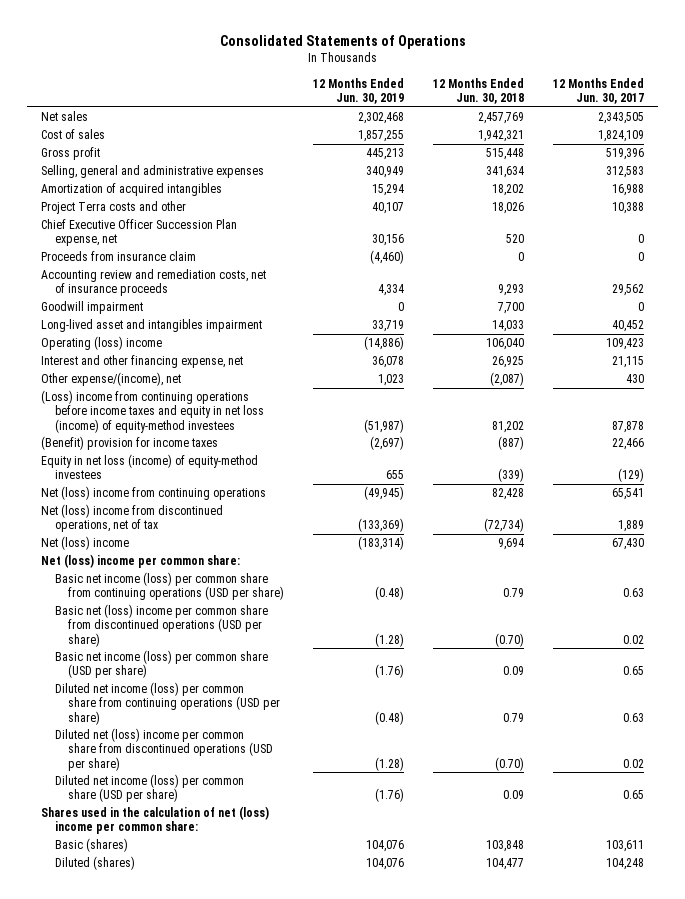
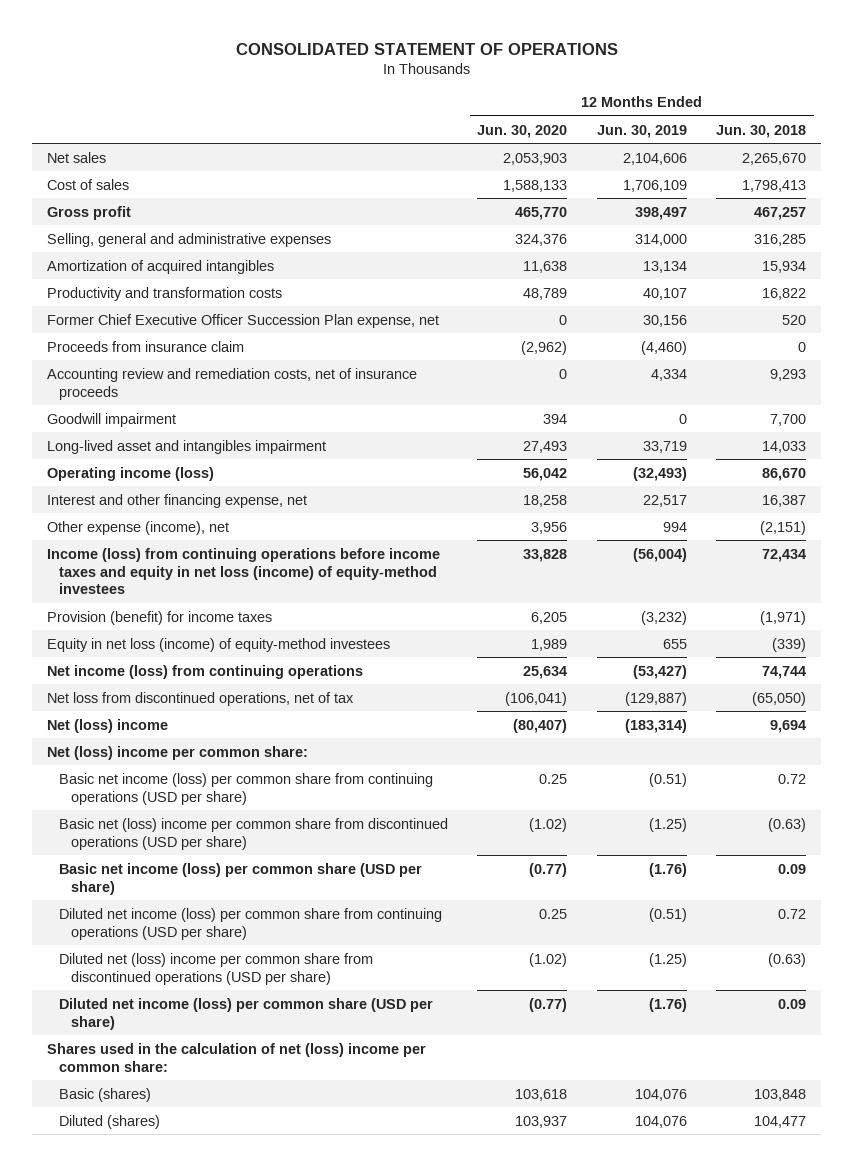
[219,34,466,49] Consolidated Statements of Operations -> [235,42,618,55] CONSOLIDATED STATEMENT OF OPERATIONS
[552,77,644,105] 12 Months Ended Jun. 30, 2017 -> none
none -> [477,124,568,138] Jun. 30, 2020
[358,112,405,125] 2,302,468 -> [622,152,687,165] 2,104,606
[477,112,524,125] 2,457,769 -> [742,152,807,165] 2,265,670
[358,130,405,143] 1,857,255 -> [622,179,687,192] 1,706,109
[477,130,524,143] 1,942,321 -> [742,179,807,192] 1,798,413
[366,148,405,161] 445,213 -> [634,206,687,220] 398,497
[485,148,524,161] 515,448 -> [754,206,807,220] 467,257
[366,166,405,179] 340,949 -> [634,233,687,246] 314,000
[485,166,524,179] 341,634 -> [754,233,807,246] 316,285
[372,184,405,197] 15,294 -> [642,260,687,273] 13,134
[491,184,524,197] 18,202 -> [762,260,807,273] 15,934
[41,201,187,215] Project Terra costs and other -> [46,286,282,301] Productivity and transformation costs
[491,202,524,215] 18,026 -> [762,287,807,300] 16,822
[41,219,238,247] Chief Executive Officer Succession Plan expense, net -> [46,313,439,328] Former Chief Executive Officer Succession Plan expense, net
[41,336,163,351] Operating (loss) income -> [46,466,214,481] Operating income (loss)
[364,336,405,351] (14,886) -> [632,466,687,481] (32,493)
[485,338,524,351] 106,040 -> [762,467,807,481] 86,670
[372,356,405,369] 36,078 -> [642,494,687,507] 22,517
[491,356,524,369] 26,925 -> [762,494,807,507] 16,387
[41,372,182,387] Other expense/(income), net -> [46,520,229,535] Other expense (income), net
[378,374,405,387] 1,023 -> [662,521,687,532] 994
[489,372,524,387] (2,087) -> [760,520,807,535] (2,151)
[41,390,264,433] (Loss) income from continuing operations before income taxes and equity in net loss (income) of equity-method investees -> [46,547,440,595] Income (loss) from continuing operations before income taxes and equity in net loss (income) of equity-method investees
[364,418,405,433] (51,987) -> [632,547,687,562] (56,004)
[491,420,524,433] 81,202 -> [762,548,807,562] 72,434
[41,436,219,451] (Benefit) provision for income taxes -> [46,610,272,625] Provision (benefit) for income taxes
[370,436,405,451] (2,697) -> [640,610,687,625] (3,232)
[497,436,524,451] (887) -> [760,610,807,625] (1,971)
[41,486,267,501] Net (loss) income from continuing operations -> [46,664,363,679] Net income (loss) from continuing operations
[364,486,405,501] (49,945) -> [632,664,687,679] (53,427)
[491,488,524,501] 82,428 -> [762,665,807,679] 74,744
[41,504,224,533] Net (loss) income from discontinued operations, net of tax -> [46,691,354,706] Net loss from discontinued operations, net of tax
[358,518,405,533] (133,369) -> [624,691,687,706] (129,887)
[483,518,524,533] (72,734) -> [752,691,807,706] (65,050)
[375,586,405,601] (0.48) -> [648,772,687,787] (0.51)
[502,588,524,598] 0.79 -> [778,773,807,784] 0.72
[375,632,405,647] (1.28) -> [648,817,687,832] (1.25)
[494,632,524,647] (0.70) -> [768,817,807,832] (0.63)
[375,710,405,725] (0.48) -> [648,907,687,922] (0.51)
[502,712,524,722] 0.79 -> [778,908,807,919] 0.72
[375,756,405,771] (1.28) -> [648,952,687,967] (1.25)
[494,756,524,771] (0.70) -> [768,952,807,967] (0.63)

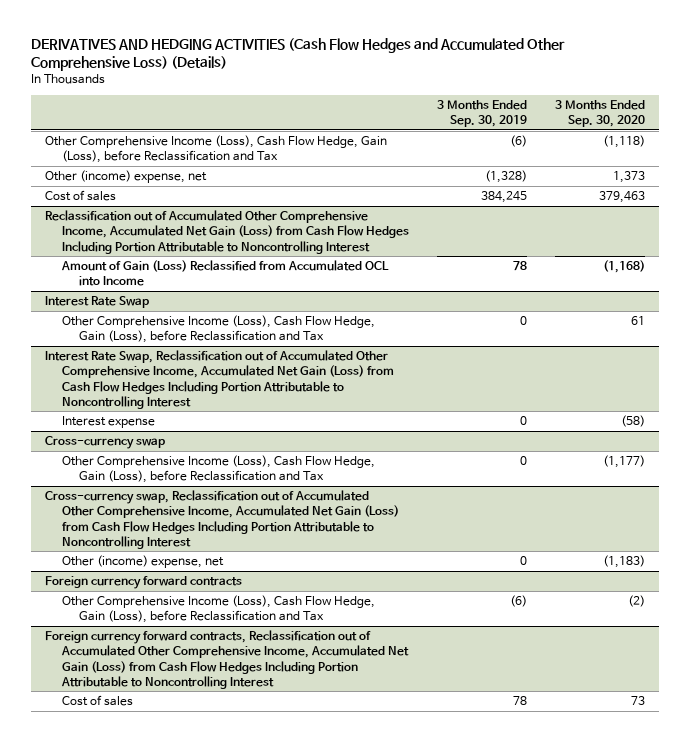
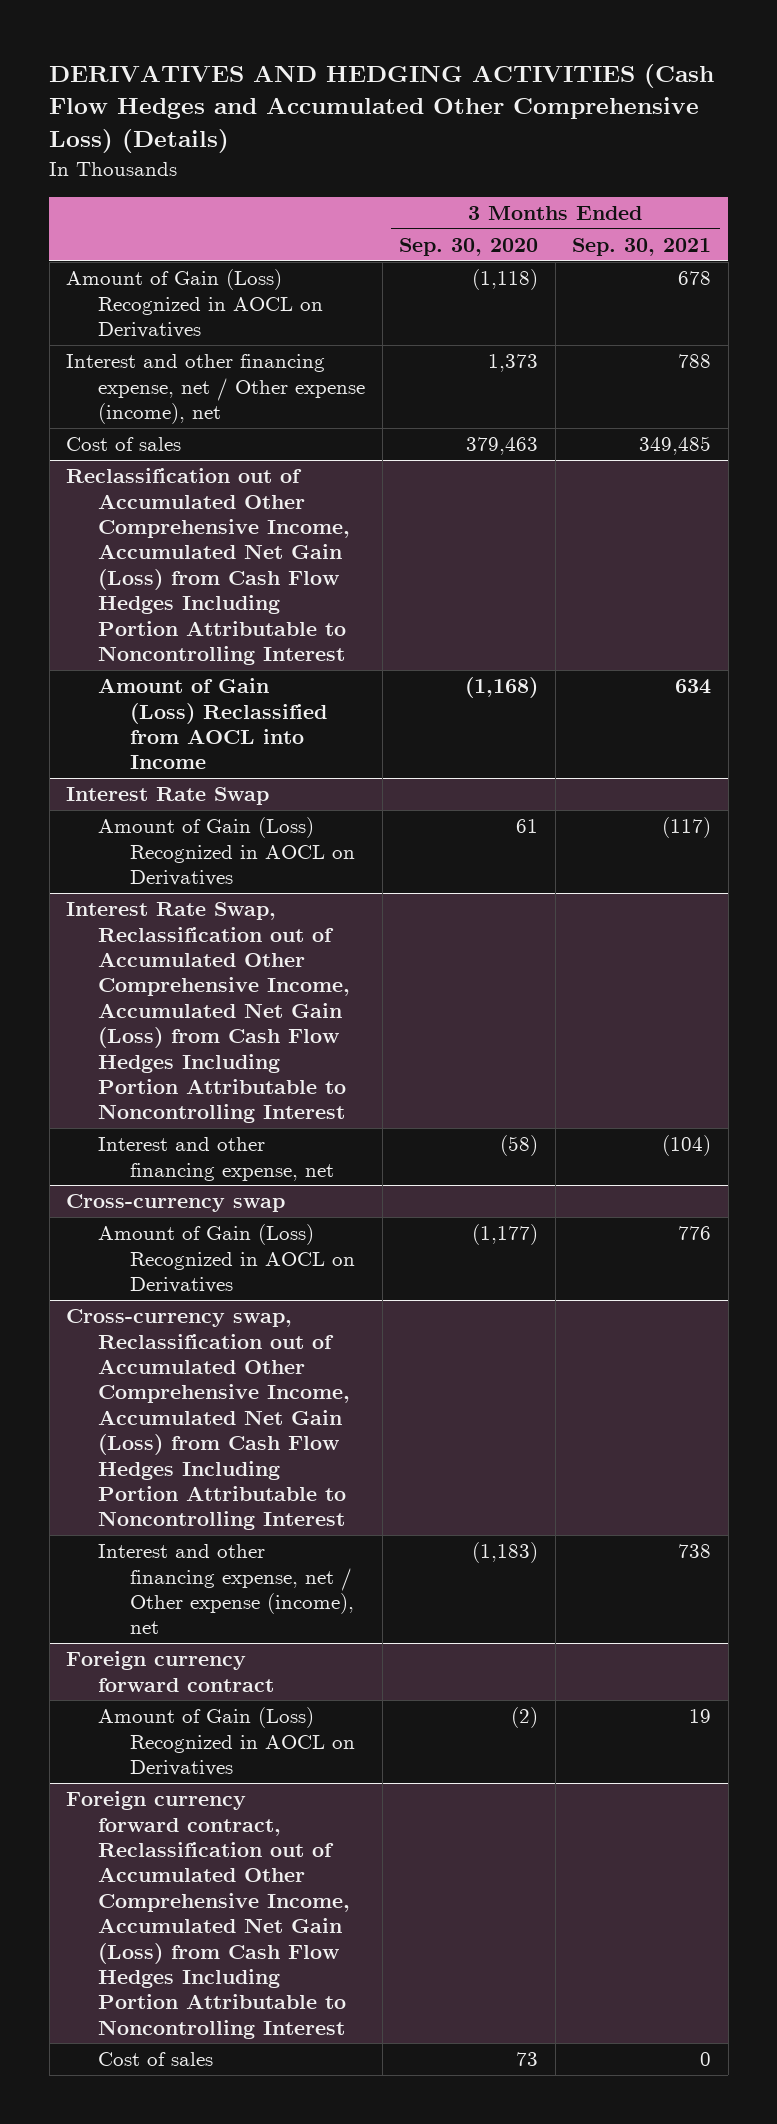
[436,100,527,128] 3 Months Ended Sep. 30, 2019 -> none
none -> [572,237,712,256] Sep. 30, 2021
[44,134,387,164] Other Comprehensive Income (Loss), Cash Flow Hedge, Gain (Loss), before Reclassification and Tax -> [66,269,324,339] Amount of Gain (Loss) Recognized in AOCL on Derivatives
[44,169,207,183] Other (income) expense, net -> [66,354,366,425] Interest and other financing expense, net / Other expense (income), net
[60,259,389,287] Amount of Gain (Loss) Reclassified from Accumulated OCL into Income -> [98,678,328,770] Amount of Gain (Loss) Reclassified from AOCL into Income
[61,314,375,344] Other Comprehensive Income (Loss), Cash Flow Hedge, Gain (Loss), before Reclassification and Tax -> [98,817,356,887] Amount of Gain (Loss) Recognized in AOCL on Derivatives
[61,415,155,428] Interest expense -> [98,1137,335,1181] Interest and other financing expense, net
[61,454,375,484] Other Comprehensive Income (Loss), Cash Flow Hedge, Gain (Loss), before Reclassification and Tax -> [98,1224,356,1294] Amount of Gain (Loss) Recognized in AOCL on Derivatives
[61,554,224,568] Other (income) expense, net -> [98,1544,355,1635] Interest and other financing expense, net / Other expense (income), net
[44,575,242,589] Foreign currency forward contracts -> [66,1651,275,1692] Foreign currency forward contract
[61,594,375,624] Other Comprehensive Income (Loss), Cash Flow Hedge, Gain (Loss), before Reclassification and Tax -> [98,1707,356,1777] Amount of Gain (Loss) Recognized in AOCL on Derivatives
[44,629,409,689] Foreign currency forward contracts, Reclassification out of Accumulated Other Comprehensive Income, Accumulated Net Gain (Loss) from Cash Flow Hedges Including Portion Attributable to Noncontrolling Interest -> [66,1791,351,2039] Foreign currency forward contract, Reclassification out of Accumulated Other Comprehensive Income, Accumulated Net Gain (Loss) from Cash Flow Hedges Including Portion Attributable to Noncontrolling Interest

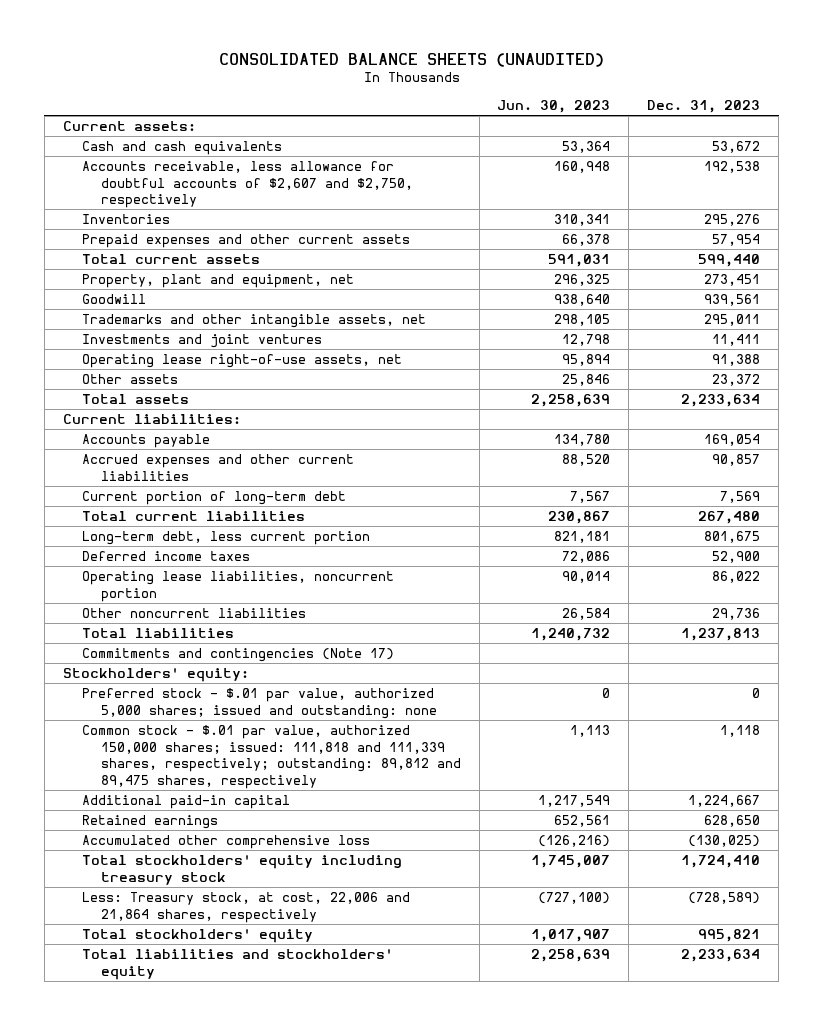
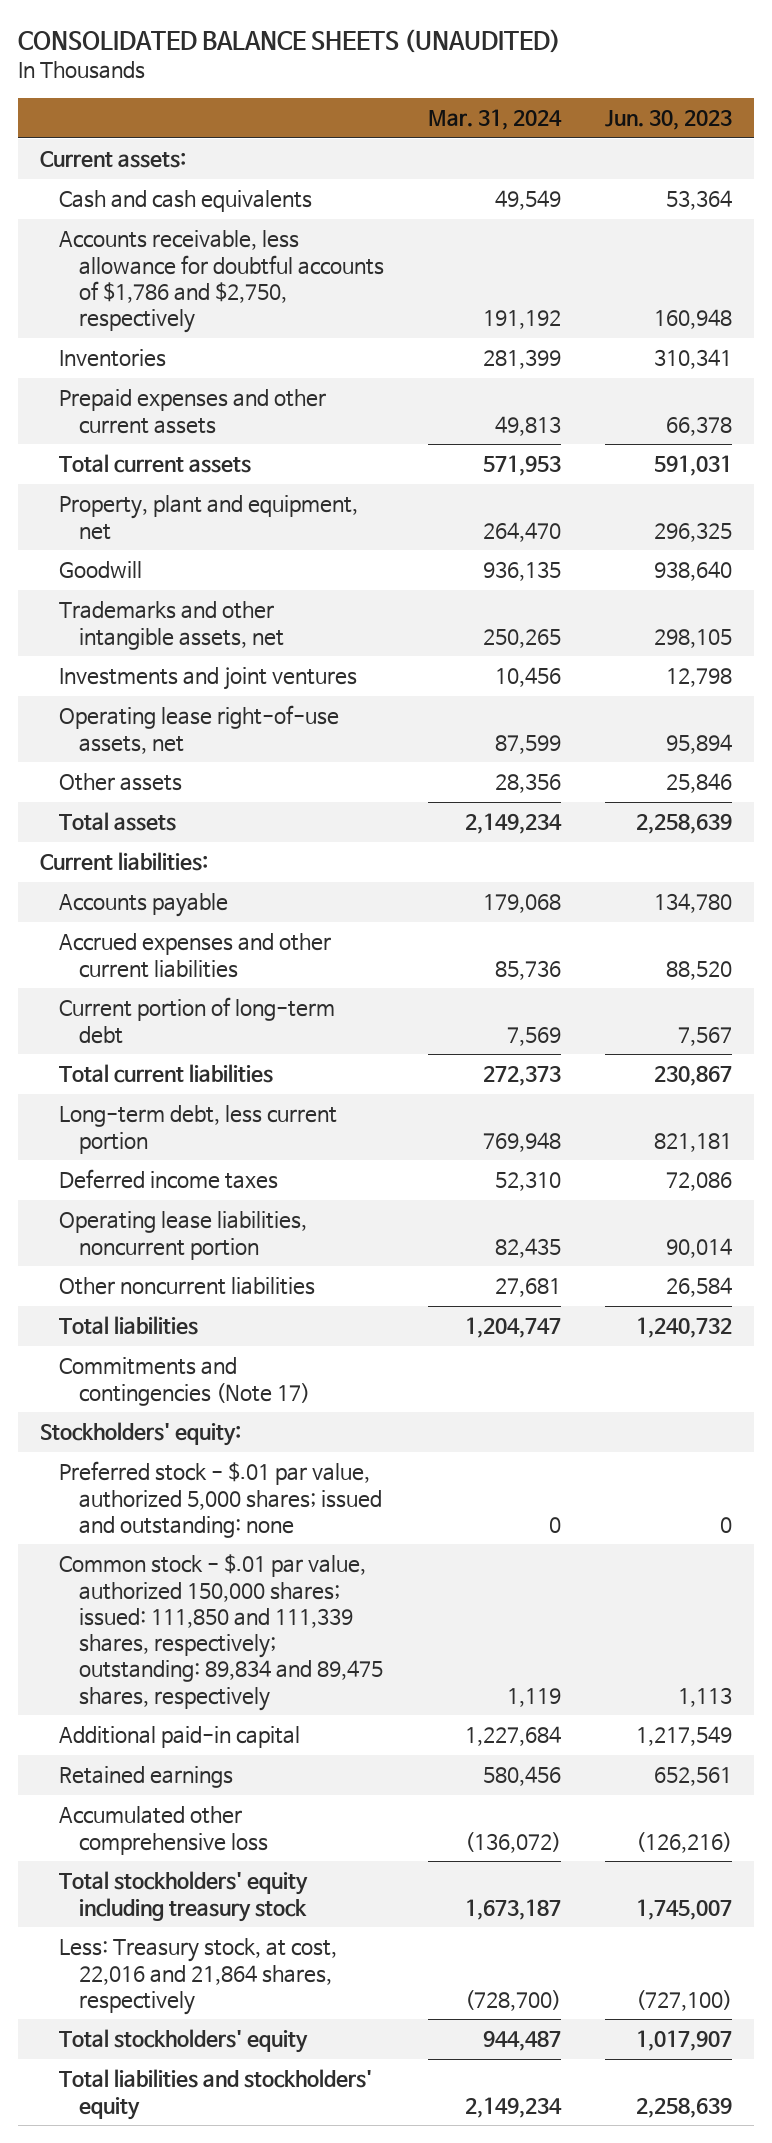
[647,100,761,114] Dec. 31, 2023 -> none
none -> [427,109,562,131] Mar. 31, 2024
[81,160,413,209] Accounts receivable, less allowance for doubtful accounts of $2,607 and $2,750, respectively -> [59,230,385,334] Accounts receivable, less allowance for doubtful accounts of $1,786 and $2,750, respectively
[81,724,461,790] Common stock - $.01 par value, authorized 150,000 shares; issued: 111,818 and 111,339 shares, respectively; outstanding: 89,812 and 89,475 shares, respectively -> [59,1554,384,1711] Common stock - $.01 par value, authorized 150,000 shares; issued: 111,850 and 111,339 shares, respectively; outstanding: 89,834 and 89,475 shares, respectively
[81,891,410,923] Less: Treasury stock, at cost, 22,006 and 21,864 shares, respectively -> [59,1938,338,2015] Less: Treasury stock, at cost, 22,016 and 21,864 shares, respectively

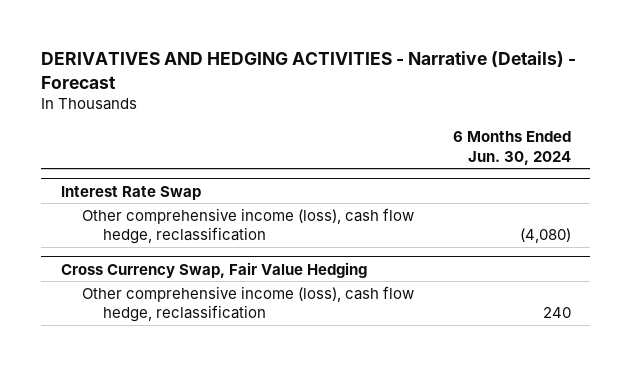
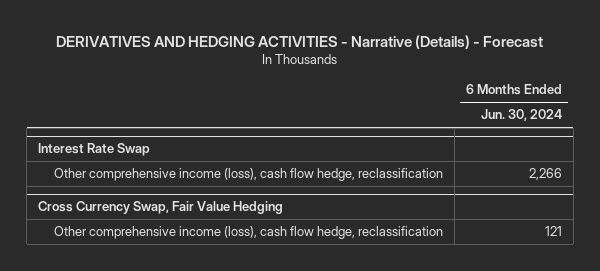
[519,228,571,244] (4,080) -> [528,168,562,181] 2,266
[542,307,571,319] 240 -> [544,226,562,237] 121

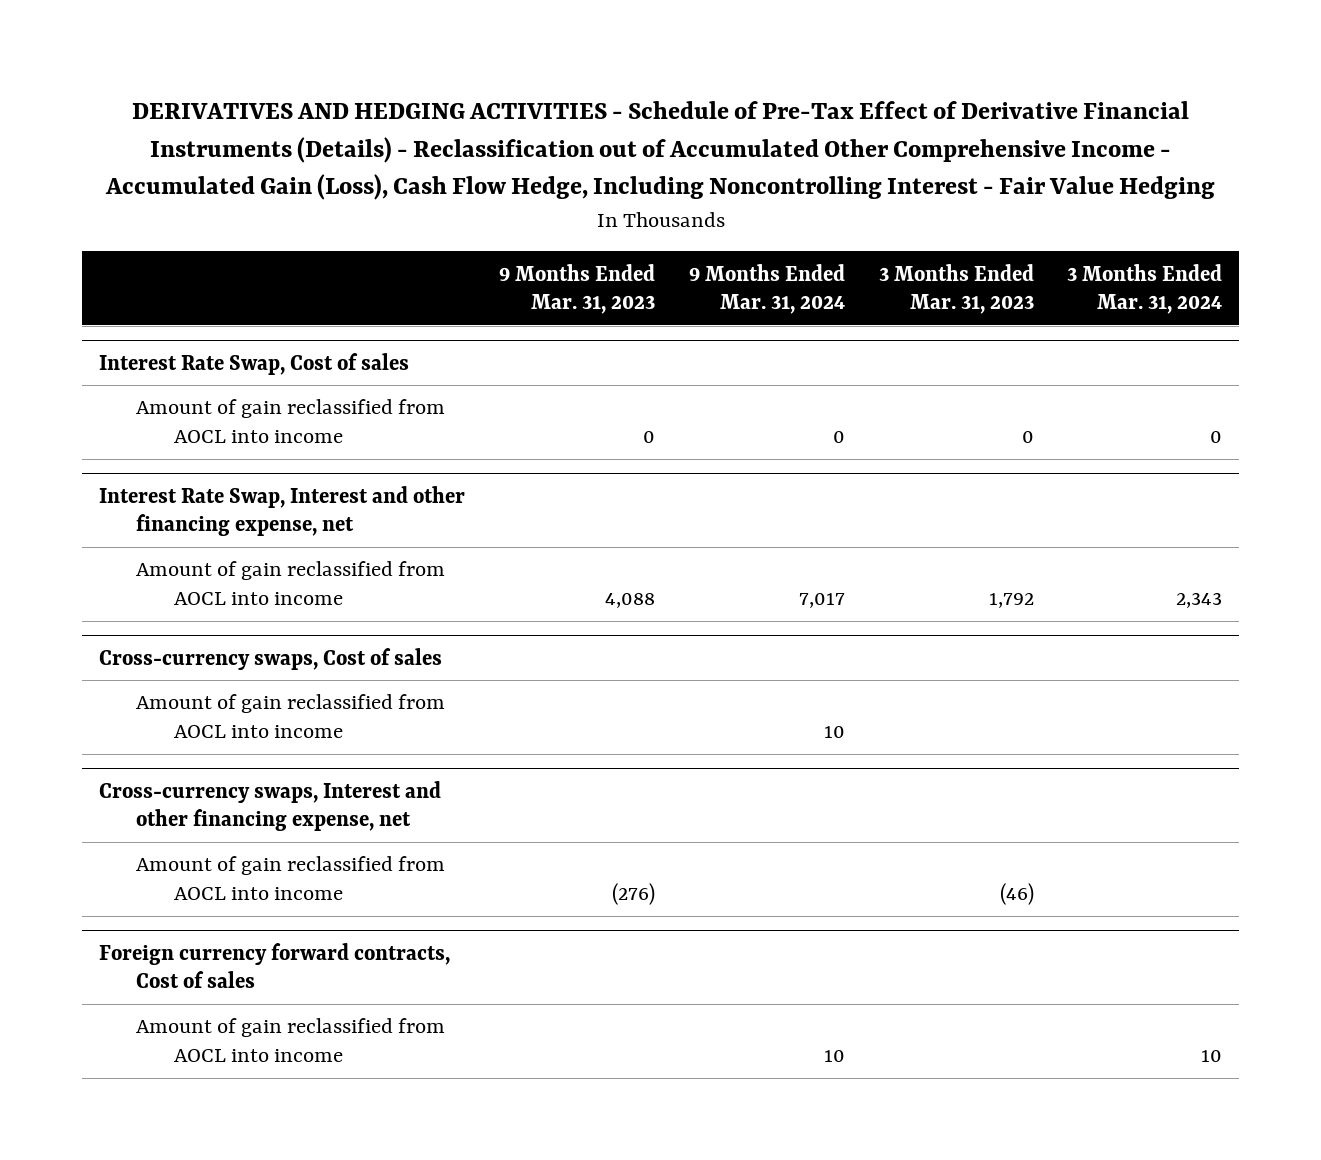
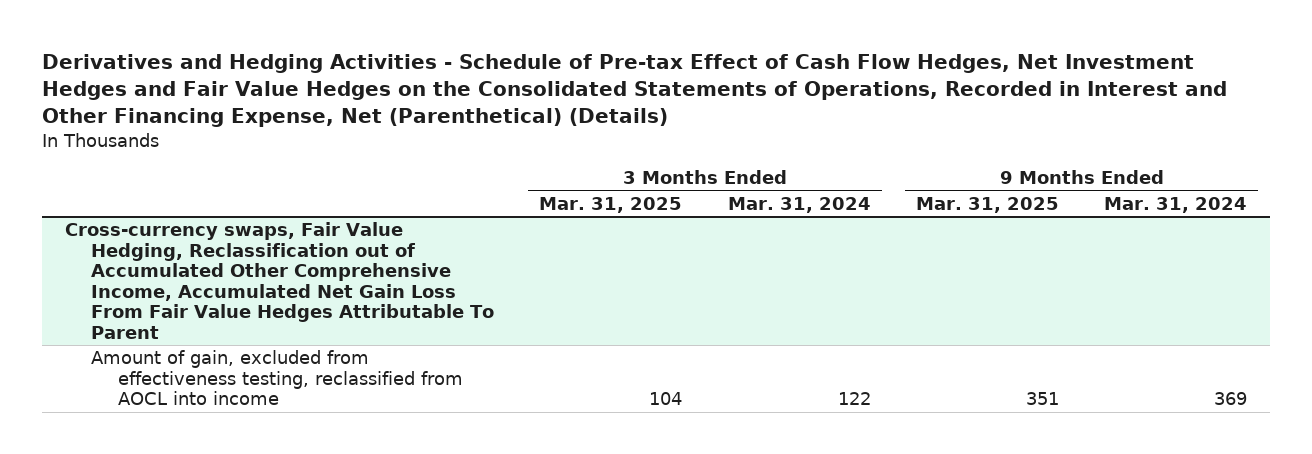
[104,101,1215,201] DERIVATIVES AND HEDGING ACTIVITIES - Schedule of Pre-Tax Effect of Derivative Financial Instruments (Details) - Reclassification out of Accumulated Other Comprehensive Income - Accumulated Gain (Loss), Cash Flow Hedge, Including Noncontrolling Interest - Fair Value Hedging -> [41,54,1227,128] Derivatives and Hedging Activities - Schedule of Pre-tax Effect of Cash Flow Hedges, Net Investment Hedges and Fair Value Hedges on the Consolidated Statements of Operations, Recorded in Interest and Other Financing Expense, Net (Parenthetical) (Details)
[498,263,655,315] 9 Months Ended Mar. 31, 2023 -> none
[878,263,1034,315] 3 Months Ended Mar. 31, 2023 -> none
none -> [539,196,683,213] Mar. 31, 2025
none -> [915,196,1059,213] Mar. 31, 2025
[98,352,409,375] Interest Rate Swap, Cost of sales -> none
[98,485,465,537] Interest Rate Swap, Interest and other financing expense, net -> none
[136,561,446,605] Amount of gain reclassified from AOCL into income -> none
[98,647,442,670] Cross-currency swaps, Cost of sales -> none
[136,694,446,738] Amount of gain reclassified from AOCL into income -> none
[98,780,441,832] Cross-currency swaps, Interest and other financing expense, net -> none
[136,856,446,900] Amount of gain reclassified from AOCL into income -> none
[98,942,450,989] Foreign currency forward contracts, Cost of sales -> none
[136,1018,446,1062] Amount of gain reclassified from AOCL into income -> none
none -> [64,222,495,339] Cross-currency swaps, Fair Value Hedging, Reclassification out of Accumulated Other Comprehensive Income, Accumulated Net Gain Loss From Fair Value Hedges Attributable To Parent
[136,399,446,443] Amount of gain reclassified from AOCL into income -> [91,350,464,406] Amount of gain, excluded from effectiveness testing, reclassified from AOCL into income
[832,430,845,443] 0 -> [1214,392,1248,406] 369
[1210,430,1223,443] 0 -> [837,392,871,406] 122

